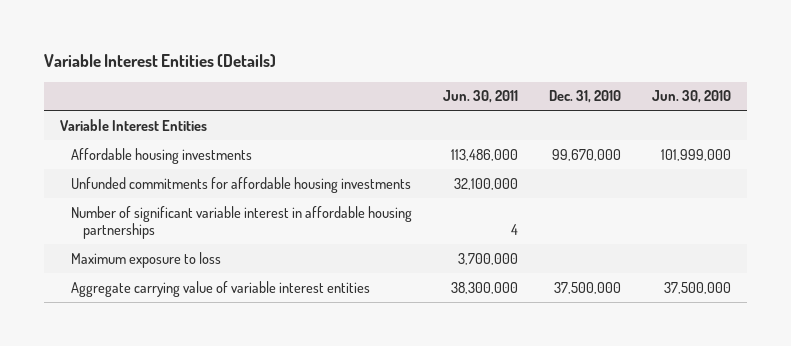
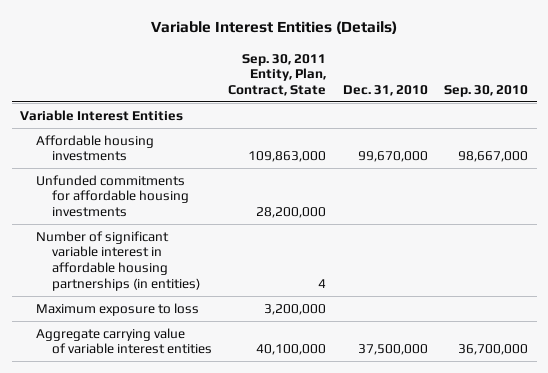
[443,90,519,104] Jun. 30, 2011 -> none
[652,90,732,104] Jun. 30, 2010 -> none
none -> [228,53,327,96] Sep. 30, 2011 Entity, Plan, Contract, State
none -> [444,84,529,97] Sep. 30, 2010
[71,205,413,239] Number of significant variable interest in affordable housing partnerships -> [35,230,200,291] Number of significant variable interest in affordable housing partnerships (in entities)

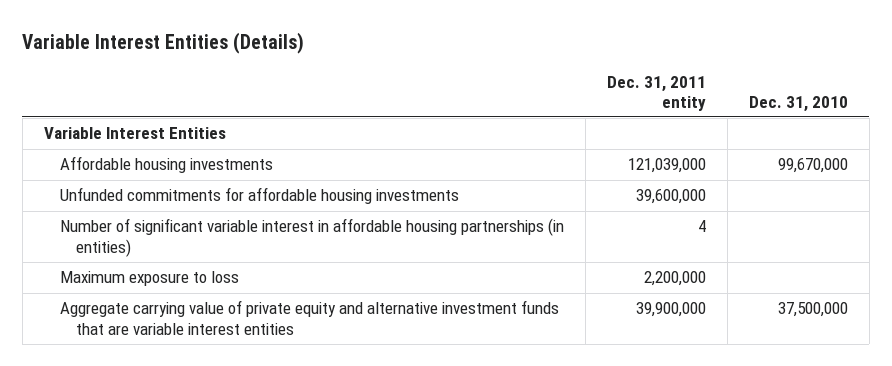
[228,53,327,96] Sep. 30, 2011 Entity, Plan, Contract, State -> none
[444,84,529,97] Sep. 30, 2010 -> none
none -> [606,75,706,111] Dec. 31, 2011 entity
[35,327,212,355] Aggregate carrying value of variable interest entities -> [59,300,559,335] Aggregate carrying value of private equity and alternative investment funds that are variable interest entities

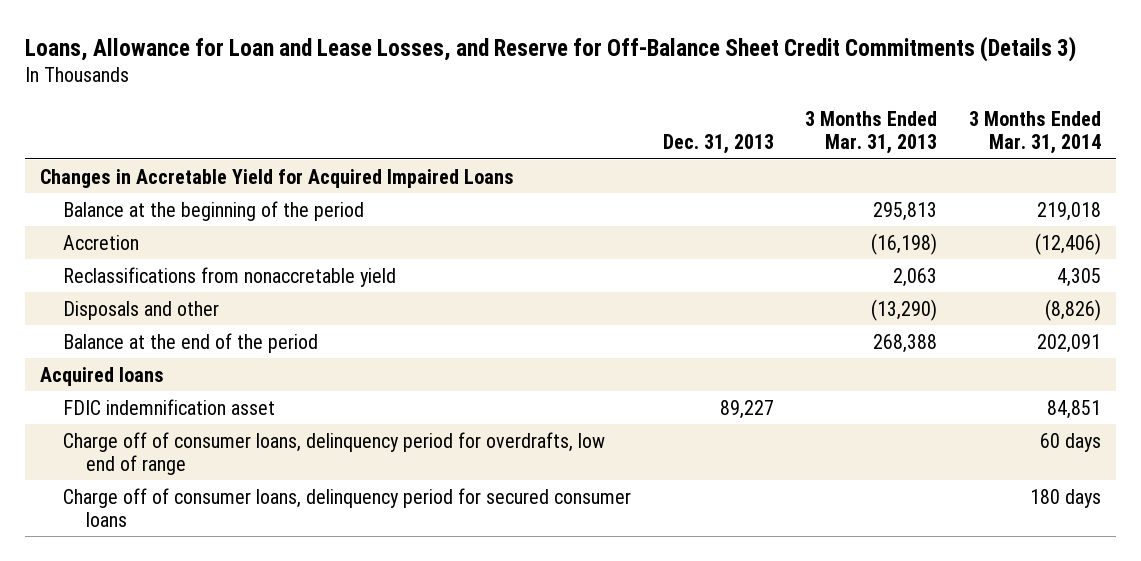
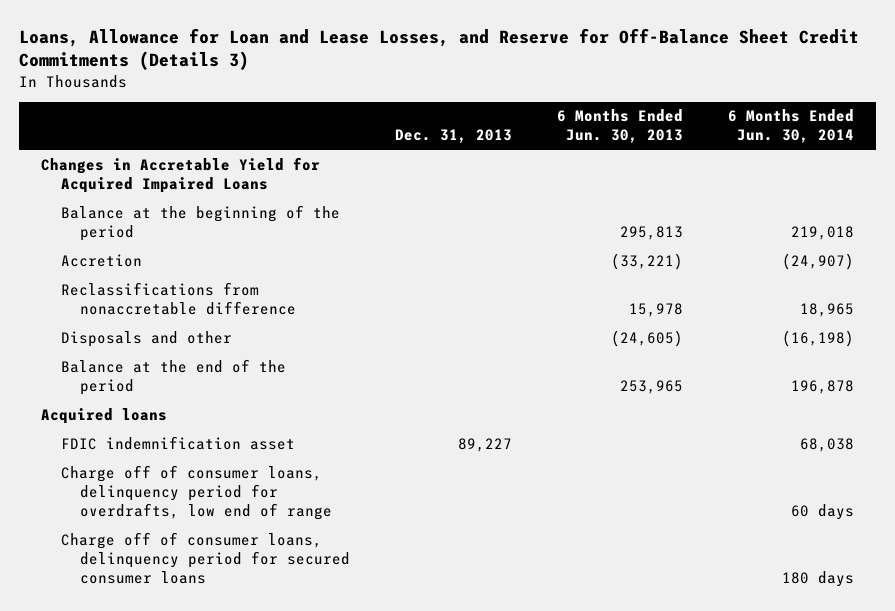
[805,111,938,155] 3 Months Ended Mar. 31, 2013 -> none
[968,111,1101,155] 3 Months Ended Mar. 31, 2014 -> none
none -> [556,109,683,144] 6 Months Ended Jun. 30, 2013
none -> [727,109,854,144] 6 Months Ended Jun. 30, 2014
[63,266,397,287] Reclassifications from nonaccretable yield -> [60,281,297,315] Reclassifications from nonaccretable difference

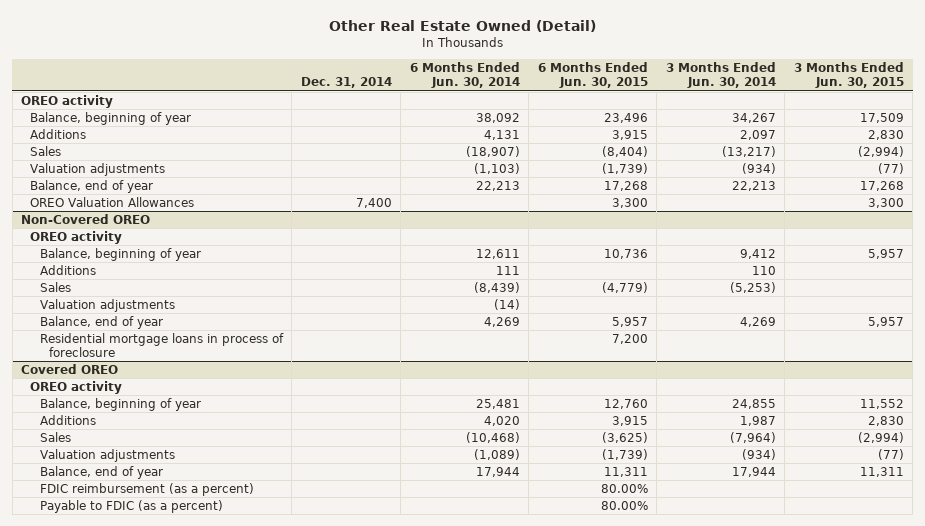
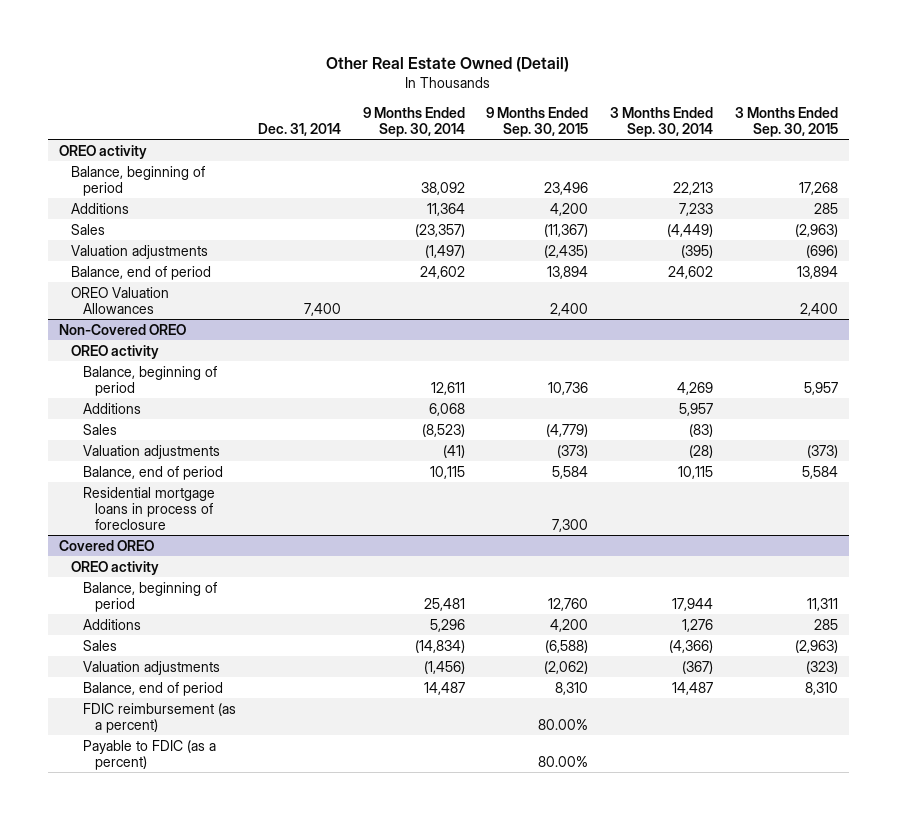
[409,62,520,89] 6 Months Ended Jun. 30, 2014 -> none
[537,62,648,89] 6 Months Ended Jun. 30, 2015 -> none
[665,62,776,89] 3 Months Ended Jun. 30, 2014 -> none
[793,62,904,89] 3 Months Ended Jun. 30, 2015 -> none
none -> [362,106,465,137] 9 Months Ended Sep. 30, 2014
none -> [486,106,589,137] 9 Months Ended Sep. 30, 2015
none -> [610,106,714,137] 3 Months Ended Sep. 30, 2014
none -> [734,106,838,137] 3 Months Ended Sep. 30, 2015
[30,111,192,125] Balance, beginning of year -> [70,165,205,196] Balance, beginning of period
[30,179,154,193] Balance, end of year -> [70,265,211,280] Balance, end of period
[39,247,201,261] Balance, beginning of year -> [82,365,217,396] Balance, beginning of period
[39,315,163,329] Balance, end of year -> [82,465,223,480] Balance, end of period
[39,397,201,411] Balance, beginning of year -> [82,581,217,612] Balance, beginning of period
[39,465,163,479] Balance, end of year -> [82,681,223,696] Balance, end of period

